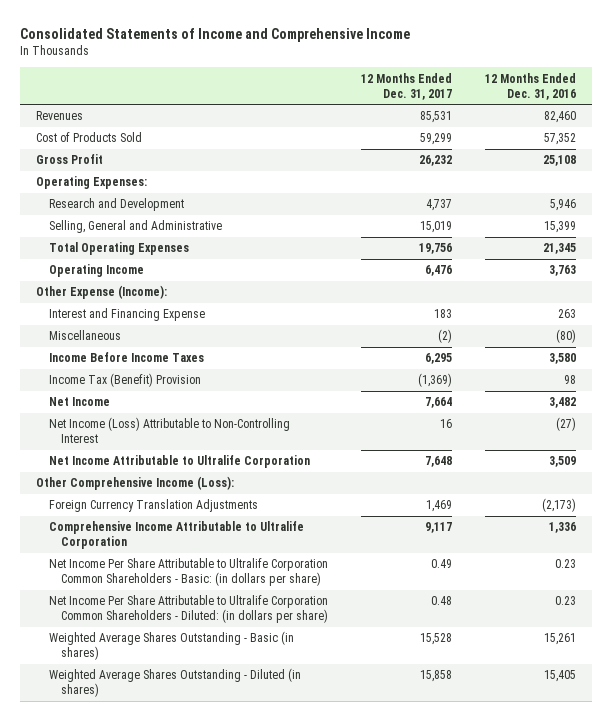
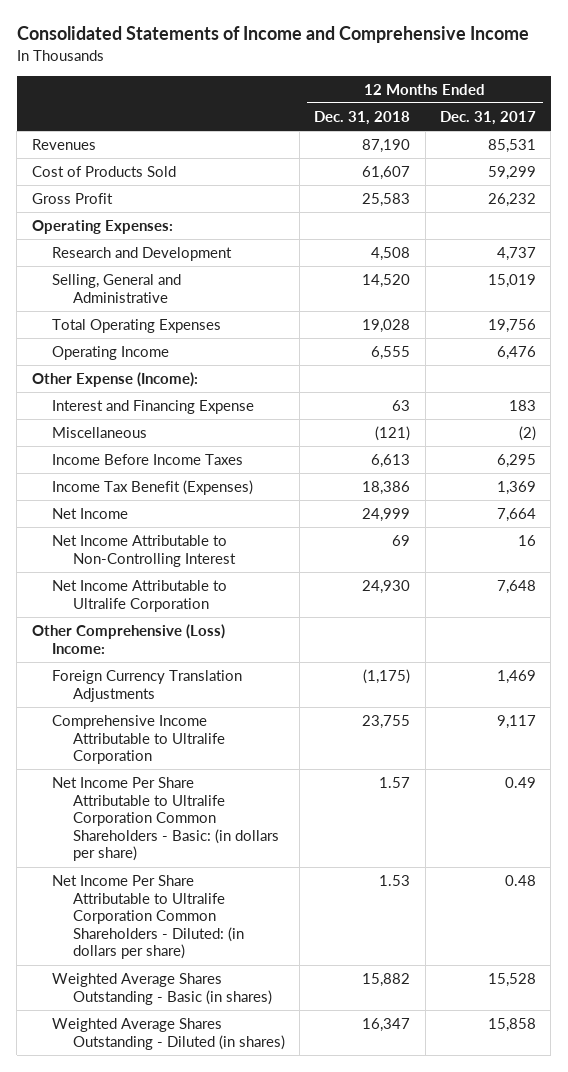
[484,72,576,100] 12 Months Ended Dec. 31, 2016 -> none
none -> [314,110,411,125] Dec. 31, 2018
[48,373,201,388] Income Tax (Benefit) Provision -> [52,480,254,496] Income Tax Benefit (Expenses)
[417,373,452,388] (1,369) -> [497,481,537,496] 1,369
[48,417,290,444] Net Income (Loss) Attributable to Non-Controlling Interest -> [52,535,236,567] Net Income Attributable to Non-Controlling Interest
[36,476,235,491] Other Comprehensive Income (Loss): -> [31,624,225,654] Other Comprehensive (Loss) Income:

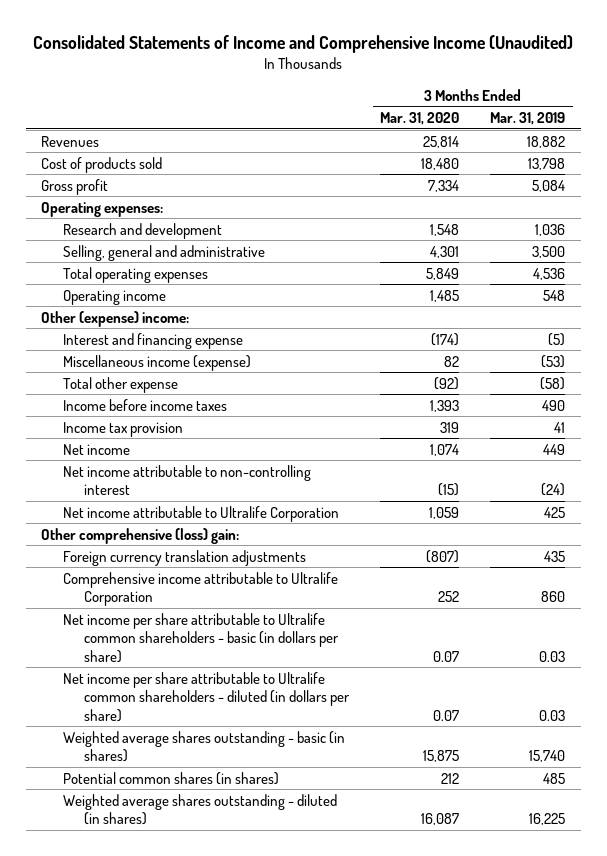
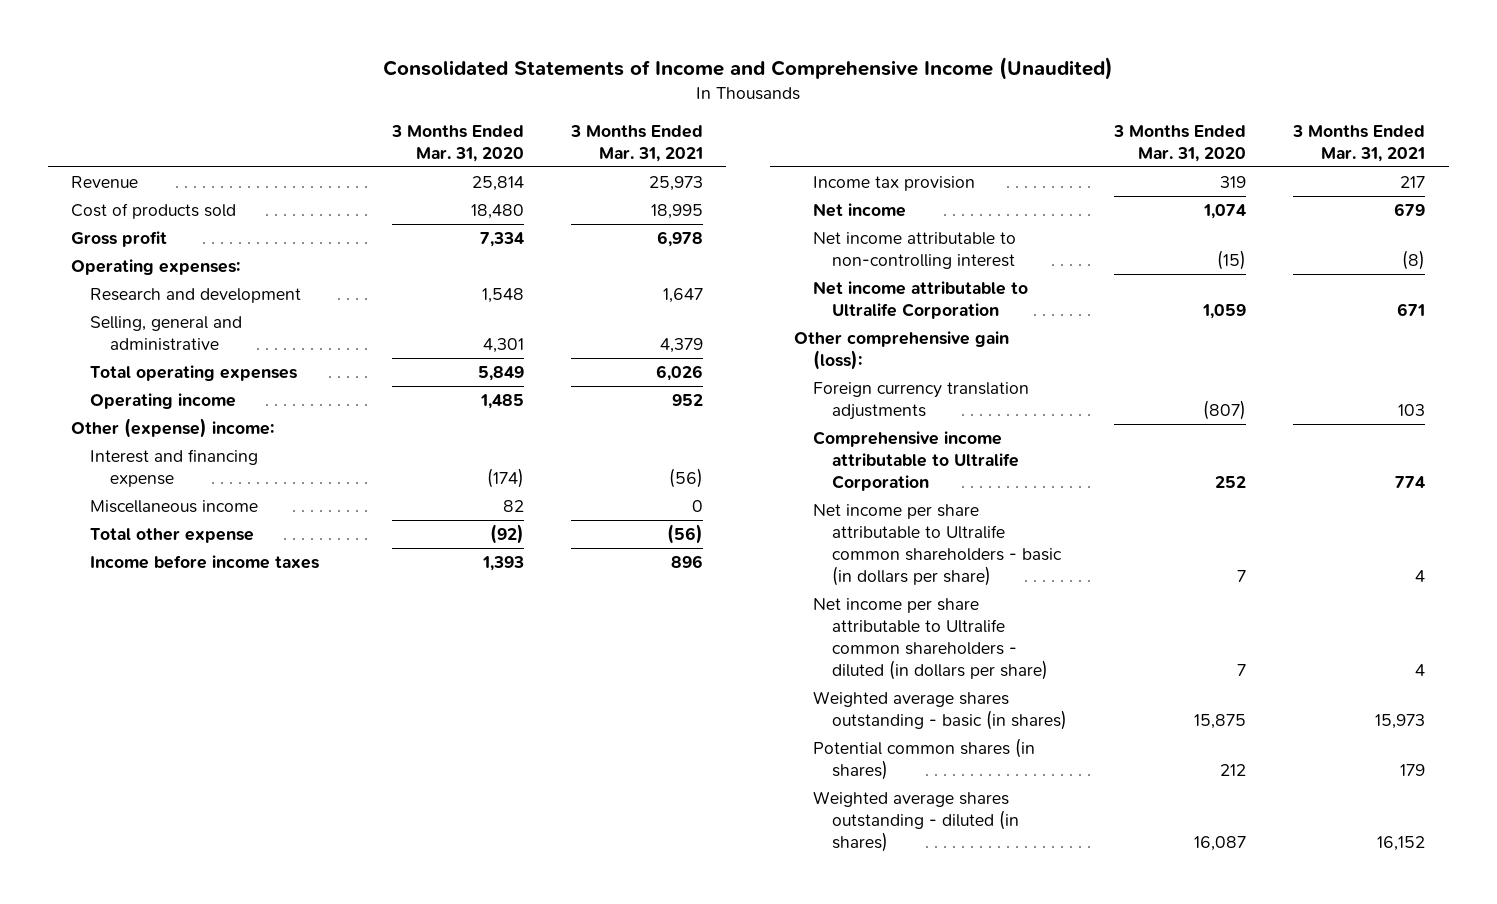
[490,112,566,126] Mar. 31, 2019 -> none
none -> [569,124,703,162] 3 Months Ended Mar. 31, 2021
[41,135,100,147] Revenues -> [71,176,139,189] Revenue
[62,354,251,371] Miscellaneous income (expense) -> [90,500,259,514] Miscellaneous income
[41,527,240,544] Other comprehensive (loss) gain: -> [793,331,1009,371] Other comprehensive gain (loss):
[433,650,460,662] 0.07 -> [1237,570,1247,583] 7
[433,709,460,721] 0.07 -> [1237,664,1247,677] 7

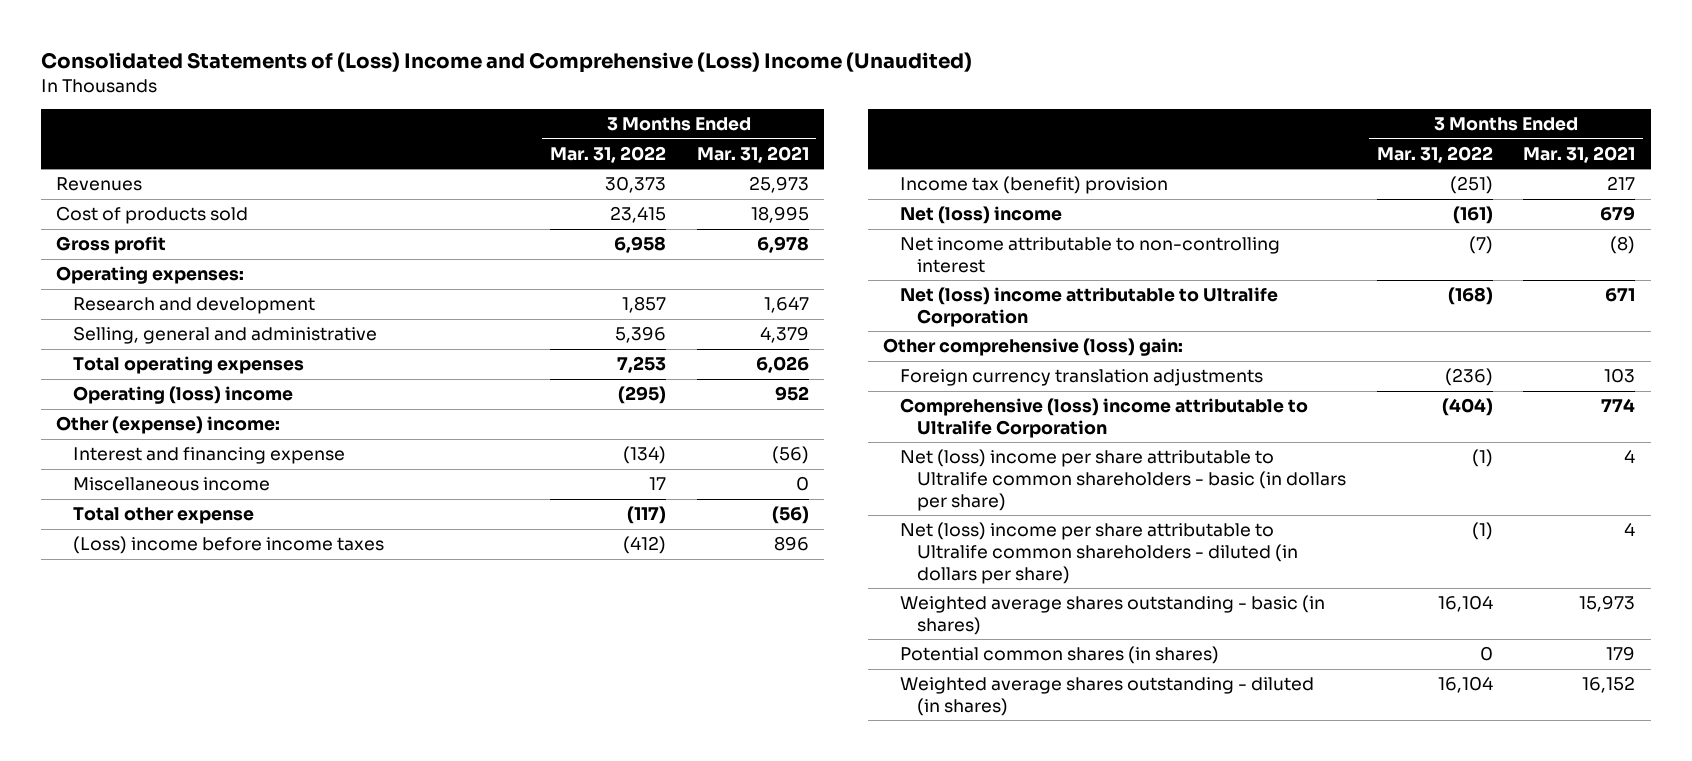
[383,57,1114,81] Consolidated Statements of Income and Comprehensive Income (Unaudited) -> [41,52,973,74] Consolidated Statements of (Loss) Income and Comprehensive (Loss) Income (Unaudited)
[390,124,524,162] 3 Months Ended Mar. 31, 2020 -> none
none -> [550,145,667,163] Mar. 31, 2022
[71,176,139,189] Revenue -> [56,177,143,192] Revenues
[90,393,237,410] Operating income -> [73,386,294,405] Operating (loss) income
[90,555,320,570] Income before income taxes -> [73,536,385,555] (Loss) income before income taxes
[813,176,976,192] Income tax provision -> [900,176,1169,195] Income tax (benefit) provision
[813,203,907,218] Net income -> [900,206,1063,225] Net (loss) income
[813,281,1029,320] Net income attributable to Ultralife Corporation -> [900,287,1279,327] Net (loss) income attributable to Ultralife Corporation
[793,331,1009,371] Other comprehensive gain (loss): -> [883,338,1184,357] Other comprehensive (loss) gain:
[813,431,1020,492] Comprehensive income attributable to Ultralife Corporation -> [900,398,1309,438] Comprehensive (loss) income attributable to Ultralife Corporation
[813,504,1063,587] Net income per share attributable to Ultralife common shareholders - basic (in dollars per share) -> [900,449,1346,511] Net (loss) income per share attributable to Ultralife common shareholders - basic (in dollars per share)
[813,598,1049,681] Net income per share attributable to Ultralife common shareholders - diluted (in dollars per share) -> [900,522,1298,584] Net (loss) income per share attributable to Ultralife common shareholders - diluted (in dollars per share)

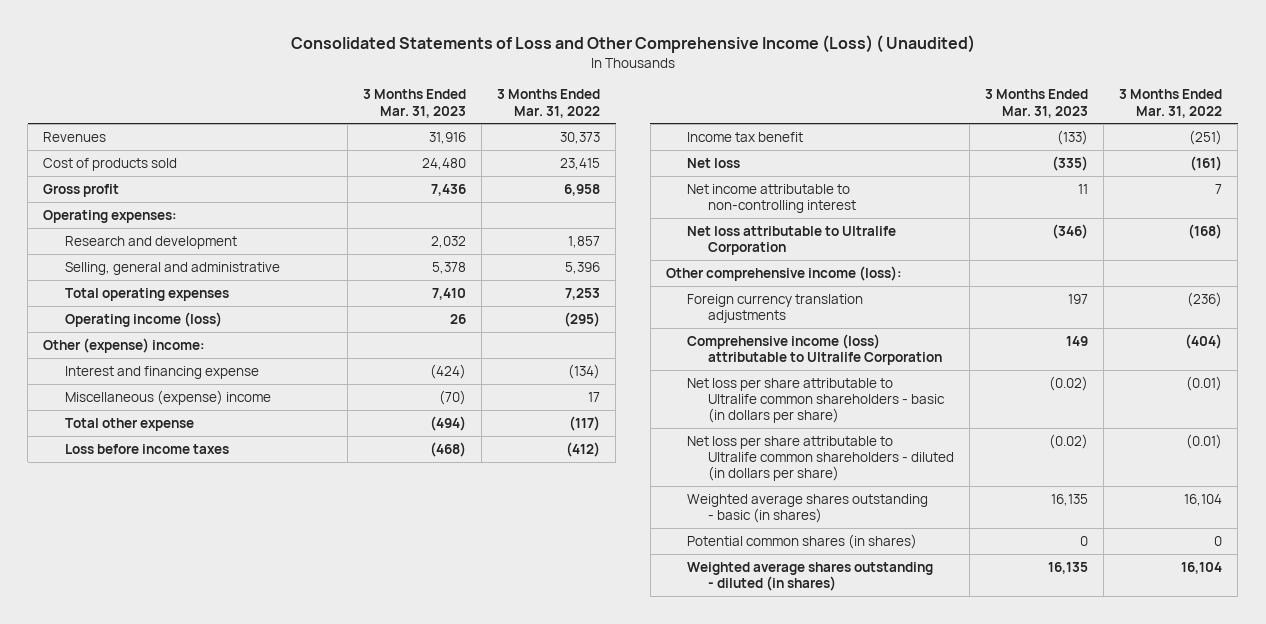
[41,52,973,74] Consolidated Statements of (Loss) Income and Comprehensive (Loss) Income (Unaudited) -> [290,35,975,54] Consolidated Statements of Loss and Other Comprehensive Income (Loss) ( Unaudited)
[696,145,809,163] Mar. 31, 2021 -> none
none -> [363,89,467,118] 3 Months Ended Mar. 31, 2023
[73,386,294,405] Operating (loss) income -> [64,311,222,327] Operating income (loss)
[73,477,271,492] Miscellaneous income -> [64,389,271,405] Miscellaneous (expense) income
[73,536,385,555] (Loss) income before income taxes -> [64,443,229,454] Loss before income taxes
[900,176,1169,195] Income tax (benefit) provision -> [686,131,803,142] Income tax benefit
[900,206,1063,225] Net (loss) income -> [686,157,740,168] Net loss
[1468,236,1493,255] (7) -> [1215,183,1223,194] 7
[900,287,1279,327] Net (loss) income attributable to Ultralife Corporation -> [686,225,896,256] Net loss attributable to Ultralife Corporation
[883,338,1184,357] Other comprehensive (loss) gain: -> [665,265,902,281] Other comprehensive income (loss):
[900,398,1309,438] Comprehensive (loss) income attributable to Ultralife Corporation -> [686,333,943,366] Comprehensive income (loss) attributable to Ultralife Corporation
[900,449,1346,511] Net (loss) income per share attributable to Ultralife common shareholders - basic (in dollars per share) -> [686,377,946,424] Net loss per share attributable to Ultralife common shareholders - basic (in dollars per share)
[1471,449,1493,468] (1) -> [1186,375,1223,391] (0.01)
[900,522,1298,584] Net (loss) income per share attributable to Ultralife common shareholders - diluted (in dollars per share) -> [686,435,955,482] Net loss per share attributable to Ultralife common shareholders - diluted (in dollars per share)
[1471,522,1493,541] (1) -> [1186,433,1223,449] (0.01)

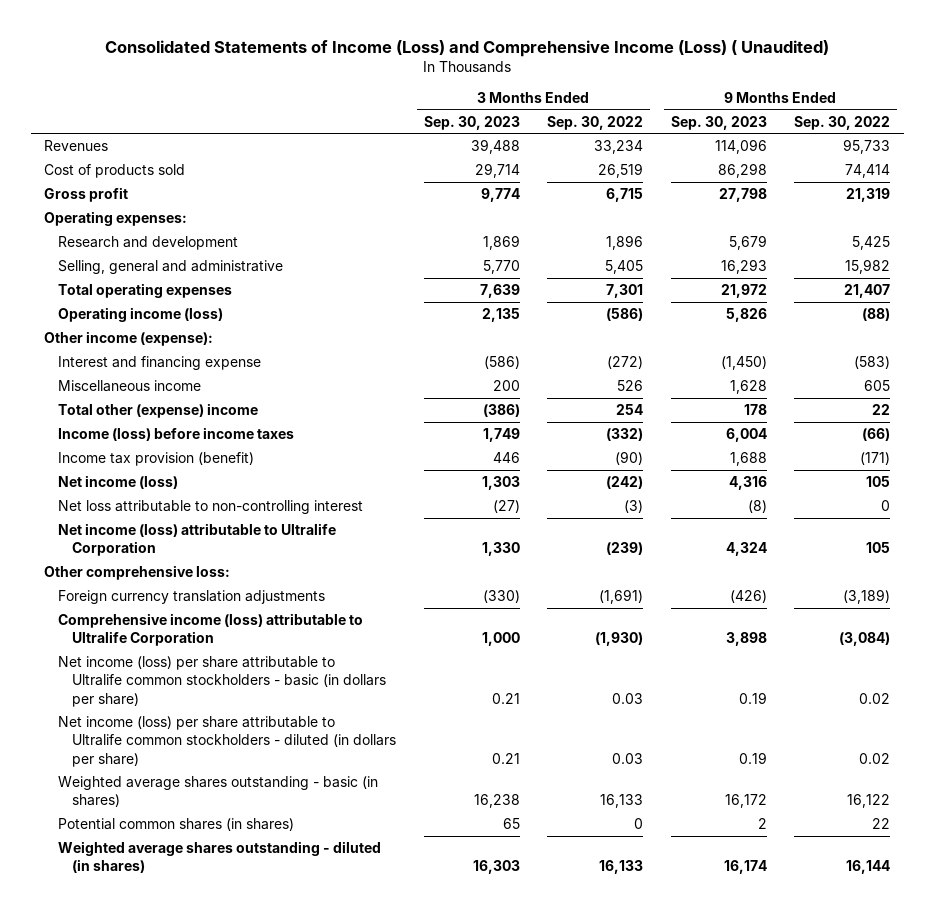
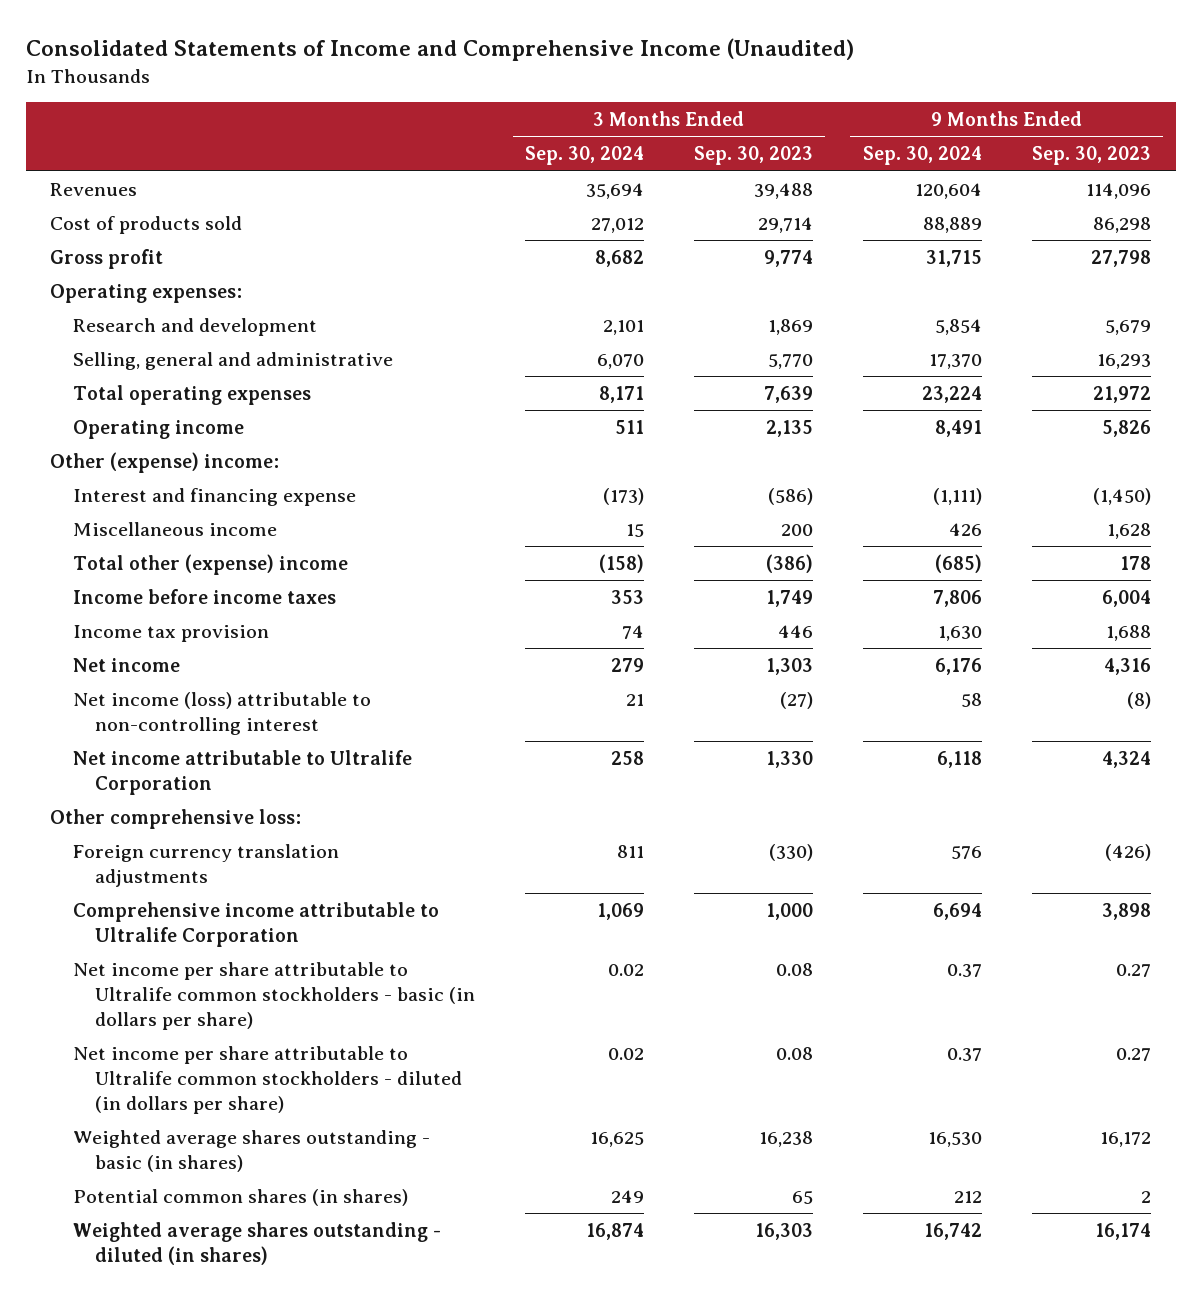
[105,39,830,57] Consolidated Statements of Income (Loss) and Comprehensive Income (Loss) ( Unaudited) -> [25,38,854,62] Consolidated Statements of Income and Comprehensive Income (Unaudited)
[547,115,644,130] Sep. 30, 2022 -> none
[794,115,891,130] Sep. 30, 2022 -> none
none -> [525,146,645,166] Sep. 30, 2024
none -> [862,146,982,166] Sep. 30, 2024
[58,306,224,322] Operating income (loss) -> [72,419,244,439] Operating income
[44,330,214,346] Other income (expense): -> [50,451,280,473] Other (expense) income:
[58,426,295,441] Income (loss) before income taxes -> [72,588,336,604] Income before income taxes
[58,451,255,466] Income tax provision (benefit) -> [72,624,269,642] Income tax provision
[58,474,179,489] Net income (loss) -> [72,657,180,672] Net income
[58,499,364,514] Net loss attributable to non-controlling interest -> [72,691,371,735] Net income (loss) attributable to non-controlling interest
[58,522,337,557] Net income (loss) attributable to Ultralife Corporation -> [72,749,412,795] Net income attributable to Ultralife Corporation
[58,612,364,647] Comprehensive income (loss) attributable to Ultralife Corporation -> [72,901,439,947] Comprehensive income attributable to Ultralife Corporation
[58,655,387,707] Net income (loss) per share attributable to Ultralife common stockholders - basic (in dollars per share) -> [72,961,476,1030] Net income per share attributable to Ultralife common stockholders - basic (in dollars per share)
[491,692,520,704] 0.21 -> [775,962,813,976] 0.08
[738,691,767,704] 0.19 -> [1115,963,1151,977] 0.27
[58,715,397,767] Net income (loss) per share attributable to Ultralife common stockholders - diluted (in dollars per share) -> [72,1045,463,1114] Net income per share attributable to Ultralife common stockholders - diluted (in dollars per share)
[491,752,520,764] 0.21 -> [775,1046,813,1060] 0.08
[738,751,767,764] 0.19 -> [1115,1047,1151,1061] 0.27

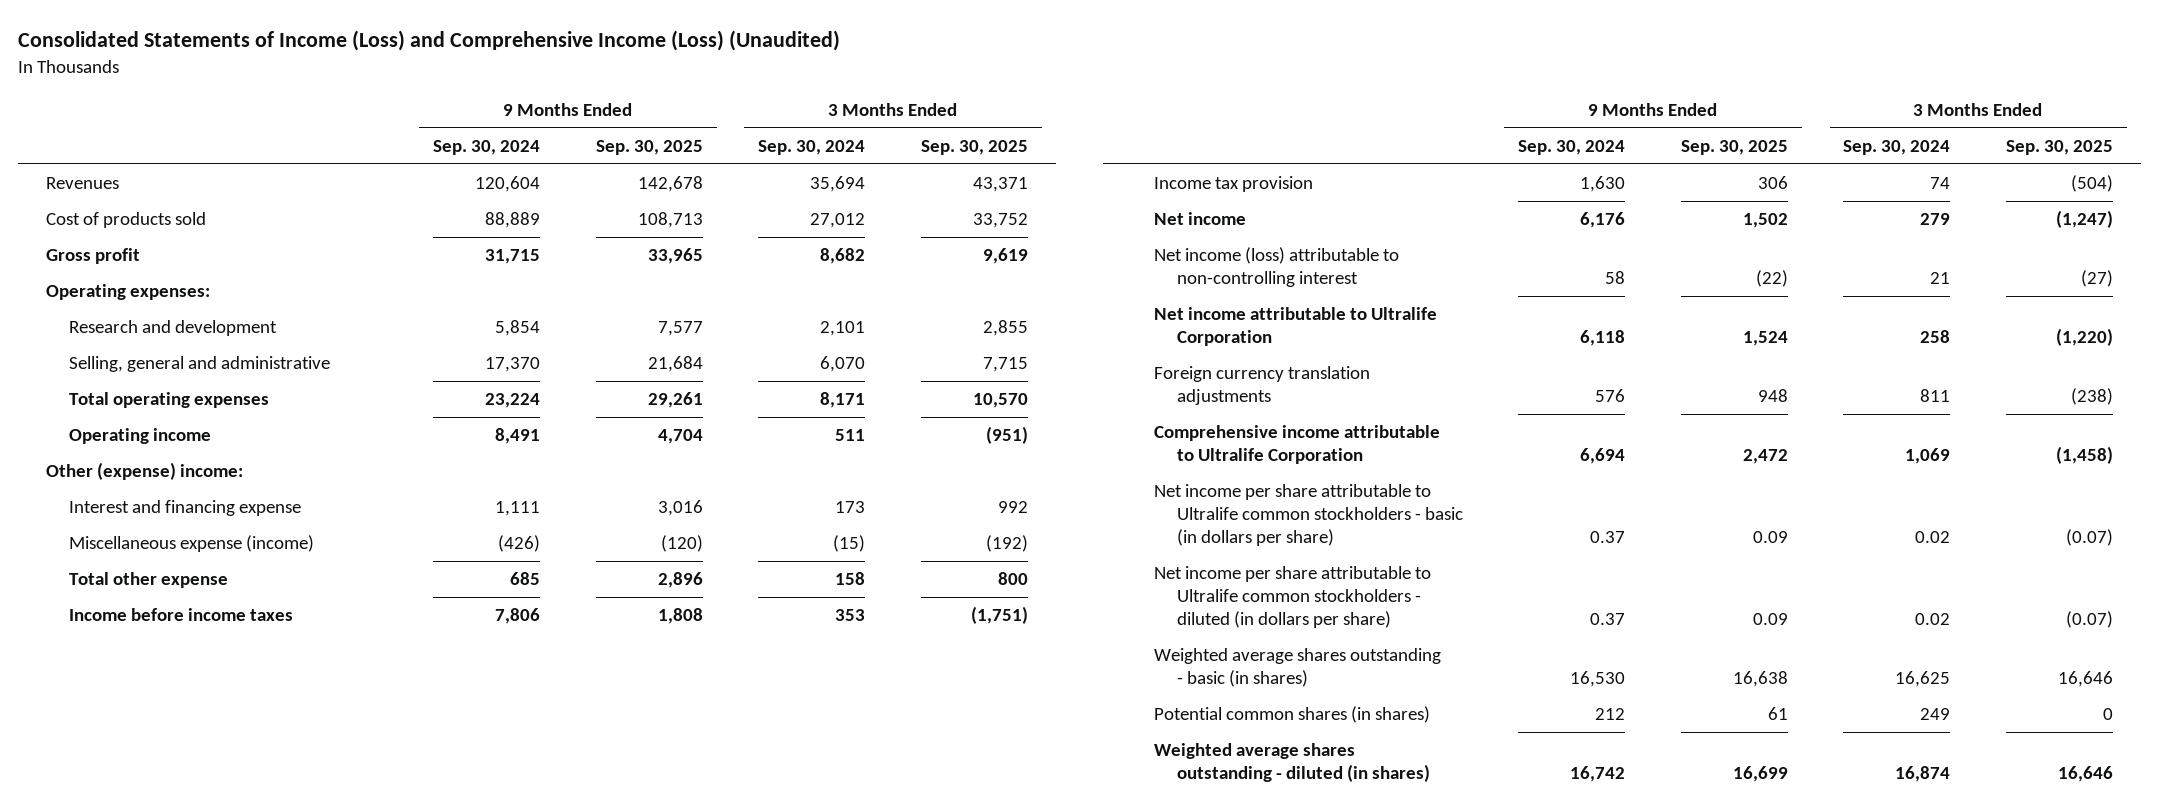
[25,38,854,62] Consolidated Statements of Income and Comprehensive Income (Unaudited) -> [17,30,840,52] Consolidated Statements of Income (Loss) and Comprehensive Income (Loss) (Unaudited)
[693,146,813,166] Sep. 30, 2023 -> none
[1031,146,1151,166] Sep. 30, 2023 -> none
none -> [595,140,703,156] Sep. 30, 2025
none -> [920,140,1028,156] Sep. 30, 2025
[603,487,645,505] (173) -> [835,501,866,514] 173
[932,487,982,505] (1,111) -> [495,501,541,517] 1,111
[72,521,277,536] Miscellaneous income -> [68,535,314,553] Miscellaneous expense (income)
[626,523,645,537] 15 -> [833,535,866,553] (15)
[948,522,982,536] 426 -> [498,535,541,553] (426)
[72,553,348,575] Total other (expense) income -> [68,572,228,589] Total other expense
[599,553,645,573] (158) -> [835,572,866,586] 158
[934,553,982,573] (685) -> [510,572,541,586] 685
[50,808,302,829] Other comprehensive loss: -> none

